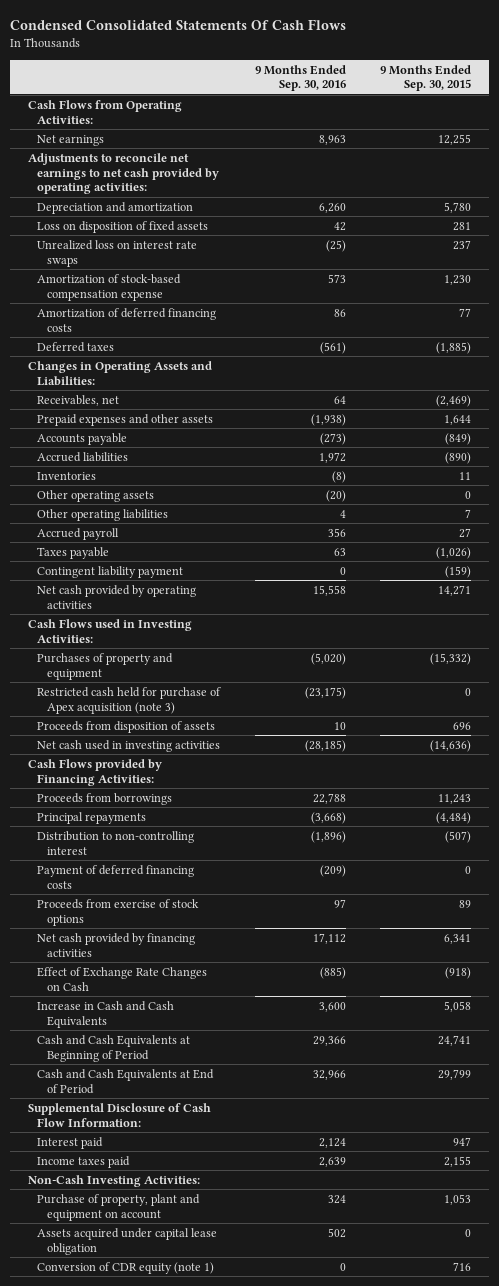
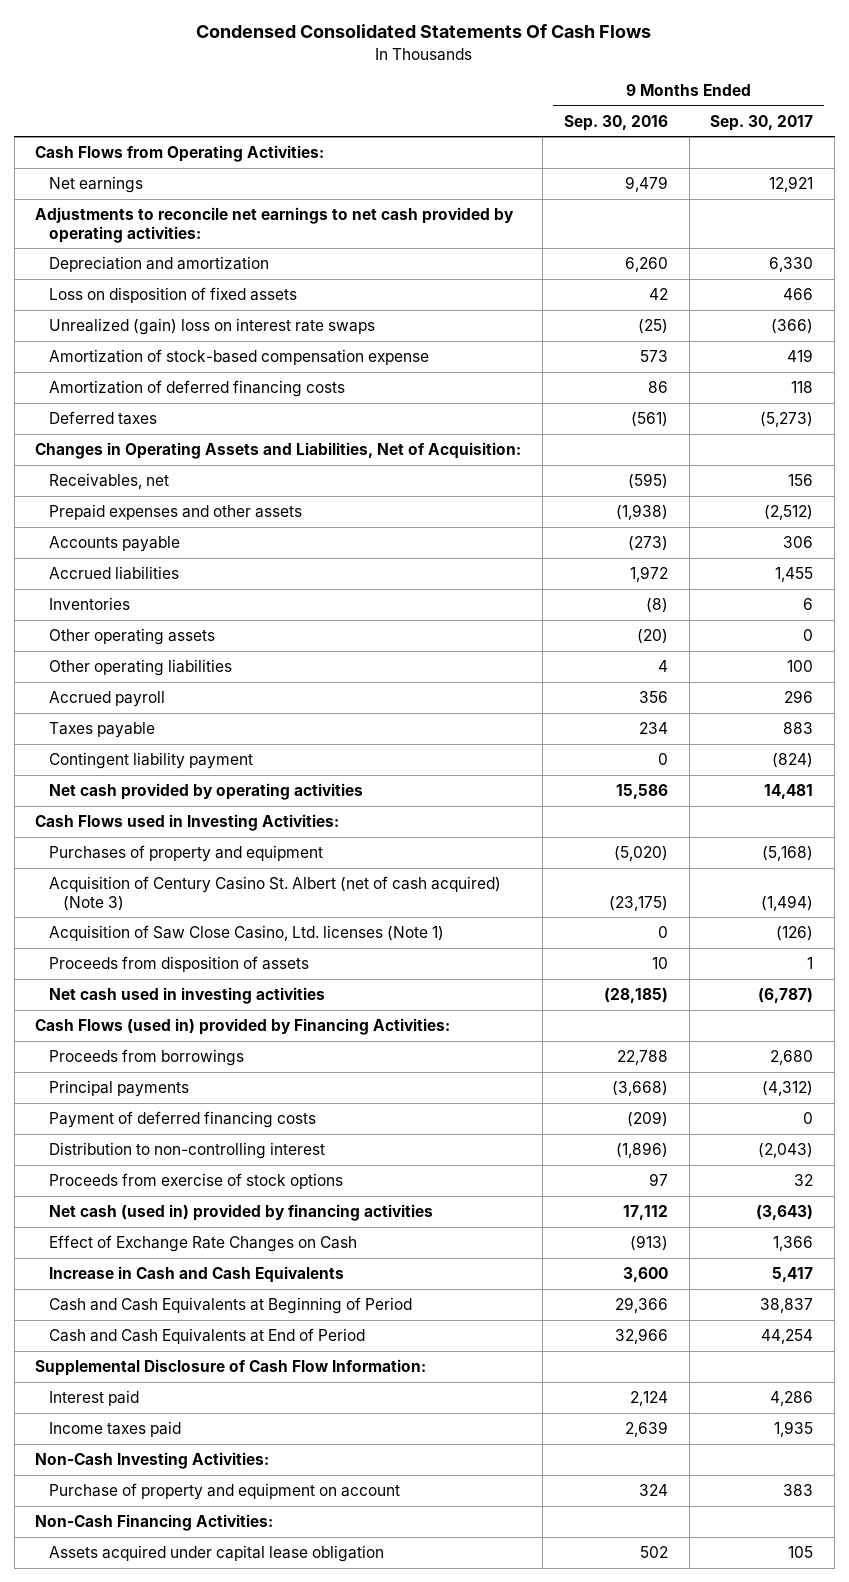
[380,64,472,92] 9 Months Ended Sep. 30, 2015 -> none
none -> [710,114,814,131] Sep. 30, 2017
[318,134,346,145] 8,963 -> [624,175,668,192] 9,479
[37,239,198,267] Unrealized loss on interest rate swaps -> [49,317,376,335] Unrealized (gain) loss on interest rate swaps
[27,360,212,386] Changes in Operating Assets and Liabilities: -> [35,441,522,459] Changes in Operating Assets and Liabilities, Net of Acquisition:
[333,395,346,404] 64 -> [627,472,668,489] (595)
[333,547,346,556] 63 -> [638,721,668,734] 234
[312,584,346,596] 15,558 -> [615,783,668,799] 15,586
[37,686,222,714] Restricted cash held for purchase of Apex acquisition (note 3) -> [49,875,502,911] Acquisition of Century Casino St. Albert (net of cash acquired) (Note 3)
none -> [49,924,445,941] Acquisition of Saw Close Casino, Ltd. licenses (Note 1)
[27,758,162,786] Cash Flows provided by Financing Activities: -> [35,1017,451,1035] Cash Flows (used in) provided by Financing Activities:
[37,811,147,824] Principal repayments -> [49,1079,190,1097] Principal payments
[37,830,195,855] Distribution to non-controlling interest -> [49,1141,326,1159] Distribution to non-controlling interest
[37,932,196,957] Net cash provided by financing activities -> [49,1203,434,1221] Net cash (used in) provided by financing activities
[319,966,346,979] (885) -> [629,1234,668,1251] (913)
[37,1193,201,1221] Purchase of property, plant and equipment on account -> [49,1482,401,1500] Purchase of property and equipment on account
none -> [35,1513,274,1531] Non-Cash Financing Activities:
[37,1261,215,1274] Conversion of CDR equity (note 1) -> none

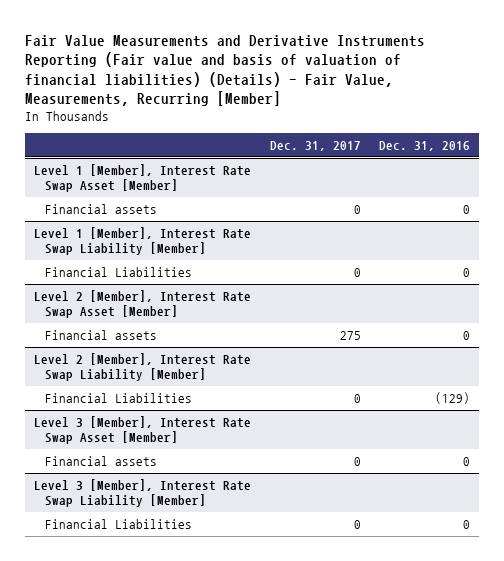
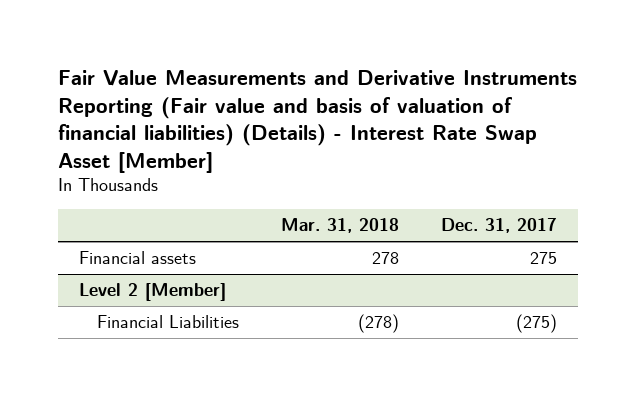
[25,34,426,107] Fair Value Measurements and Derivative Instruments Reporting (Fair value and basis of valuation of financial liabilities) (Details) - Fair Value, Measurements, Recurring [Member] -> [58,70,578,173] Fair Value Measurements and Derivative Instruments Reporting (Fair value and basis of valuation of financial liabilities) (Details) - Interest Rate Swap Asset [Member]
[378,140,470,151] Dec. 31, 2016 -> none
none -> [281,218,400,234] Mar. 31, 2018
[34,163,252,193] Level 1 [Member], Interest Rate Swap Asset [Member] -> none
[44,203,157,214] Financial assets -> none
[34,226,252,256] Level 1 [Member], Interest Rate Swap Liability [Member] -> none
[44,266,192,277] Financial Liabilities -> none
[34,289,252,319] Level 2 [Member], Interest Rate Swap Asset [Member] -> none
[34,352,252,382] Level 2 [Member], Interest Rate Swap Liability [Member] -> none
[34,415,252,445] Level 3 [Member], Interest Rate Swap Asset [Member] -> none
[44,455,157,466] Financial assets -> none
[34,478,252,508] Level 3 [Member], Interest Rate Swap Liability [Member] -> none
[44,518,192,529] Financial Liabilities -> none
none -> [79,283,227,302] Level 2 [Member]
[353,393,361,403] 0 -> [516,314,558,334] (275)

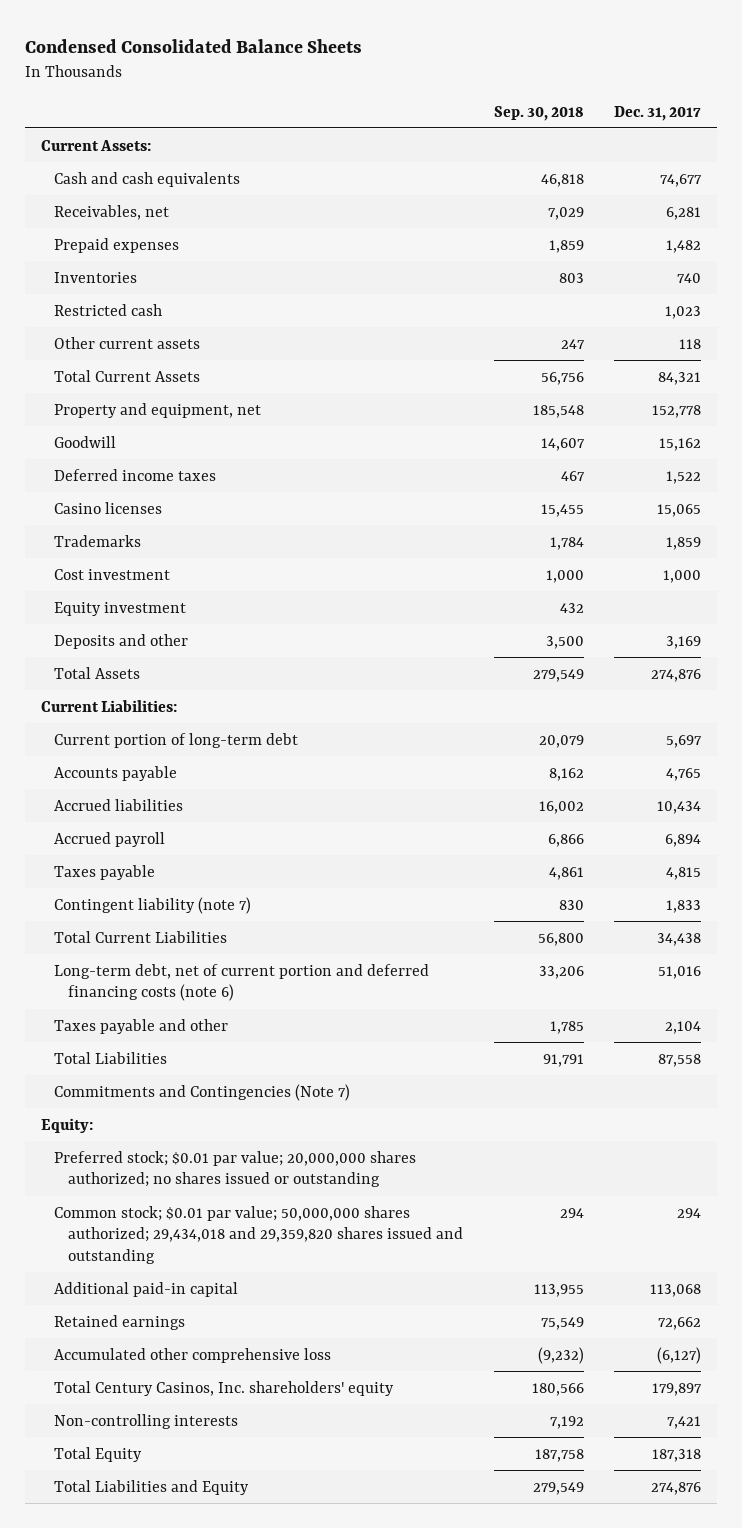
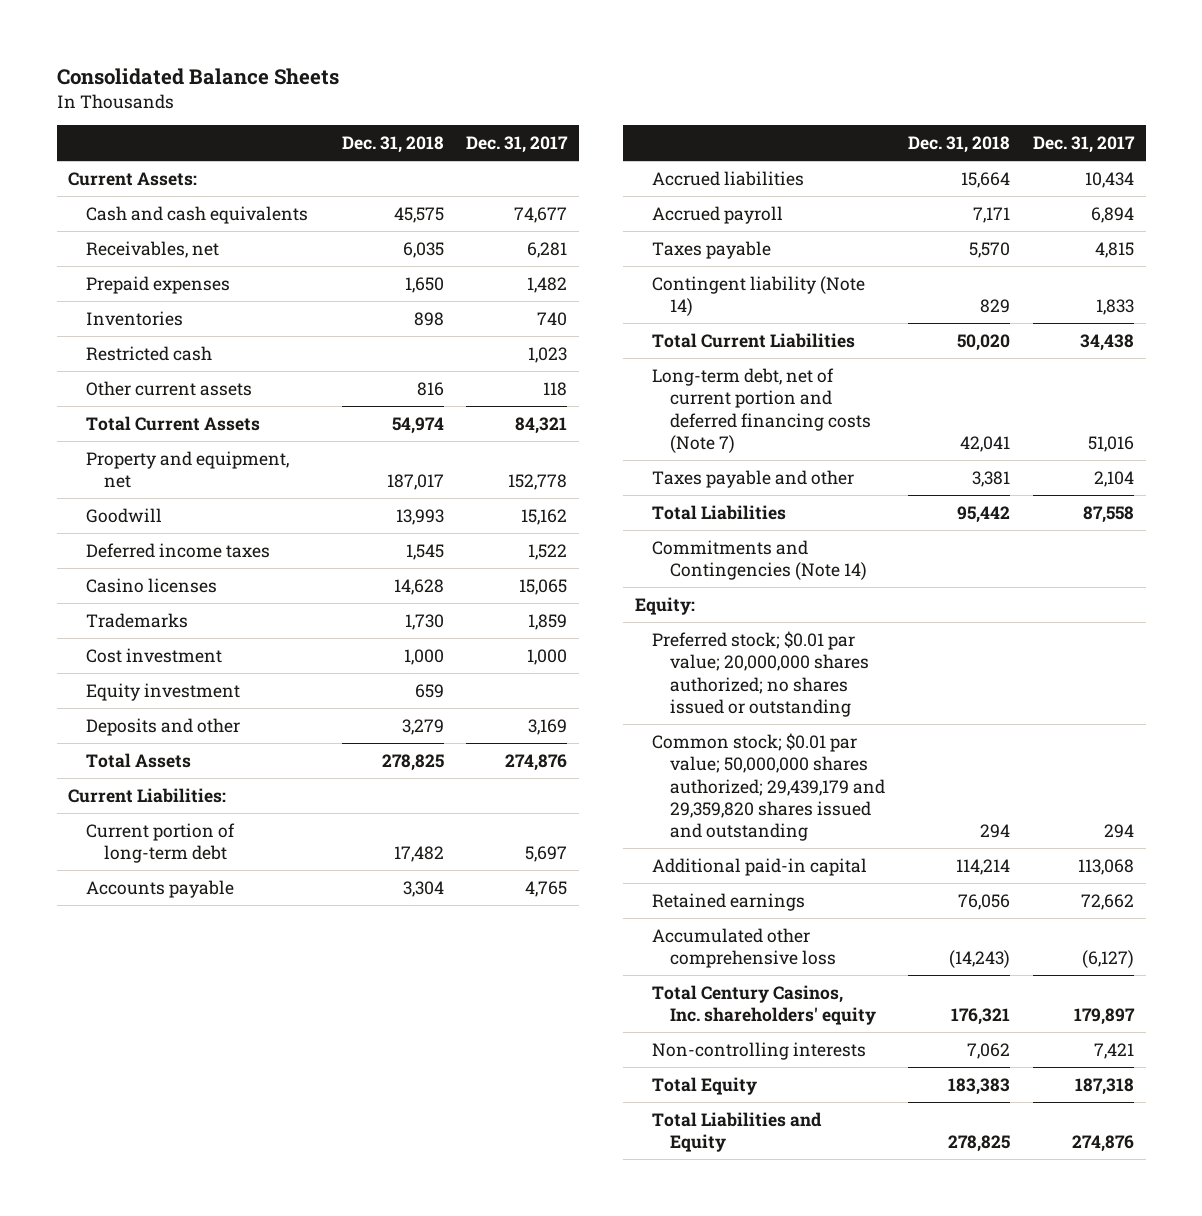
[25,39,363,54] Condensed Consolidated Balance Sheets -> [56,67,339,85] Consolidated Balance Sheets
[493,105,584,121] Sep. 30, 2018 -> none
none -> [341,136,444,154] Dec. 31, 2018
[54,896,252,914] Contingent liability (note 7) -> [652,275,866,317] Contingent liability (Note 14)
[54,963,430,1002] Long-term debt, net of current portion and deferred financing costs (note 6) -> [652,367,872,454] Long-term debt, net of current portion and deferred financing costs (Note 7)
[54,1083,351,1101] Commitments and Contingencies (Note 7) -> [652,539,868,581] Commitments and Contingencies (Note 14)
[54,1205,463,1264] Common stock; $0.01 par value; 50,000,000 shares authorized; 29,434,018 and 29,359,820 shares issued and outstanding -> [652,732,886,842] Common stock; $0.01 par value; 50,000,000 shares authorized; 29,439,179 and 29,359,820 shares issued and outstanding

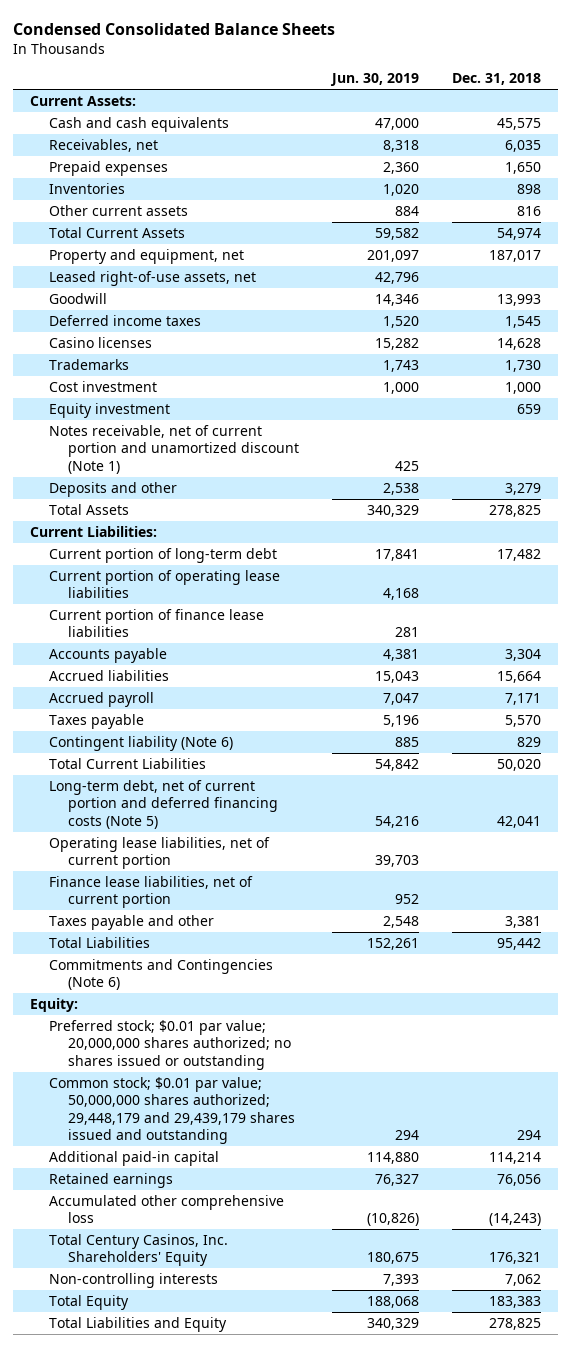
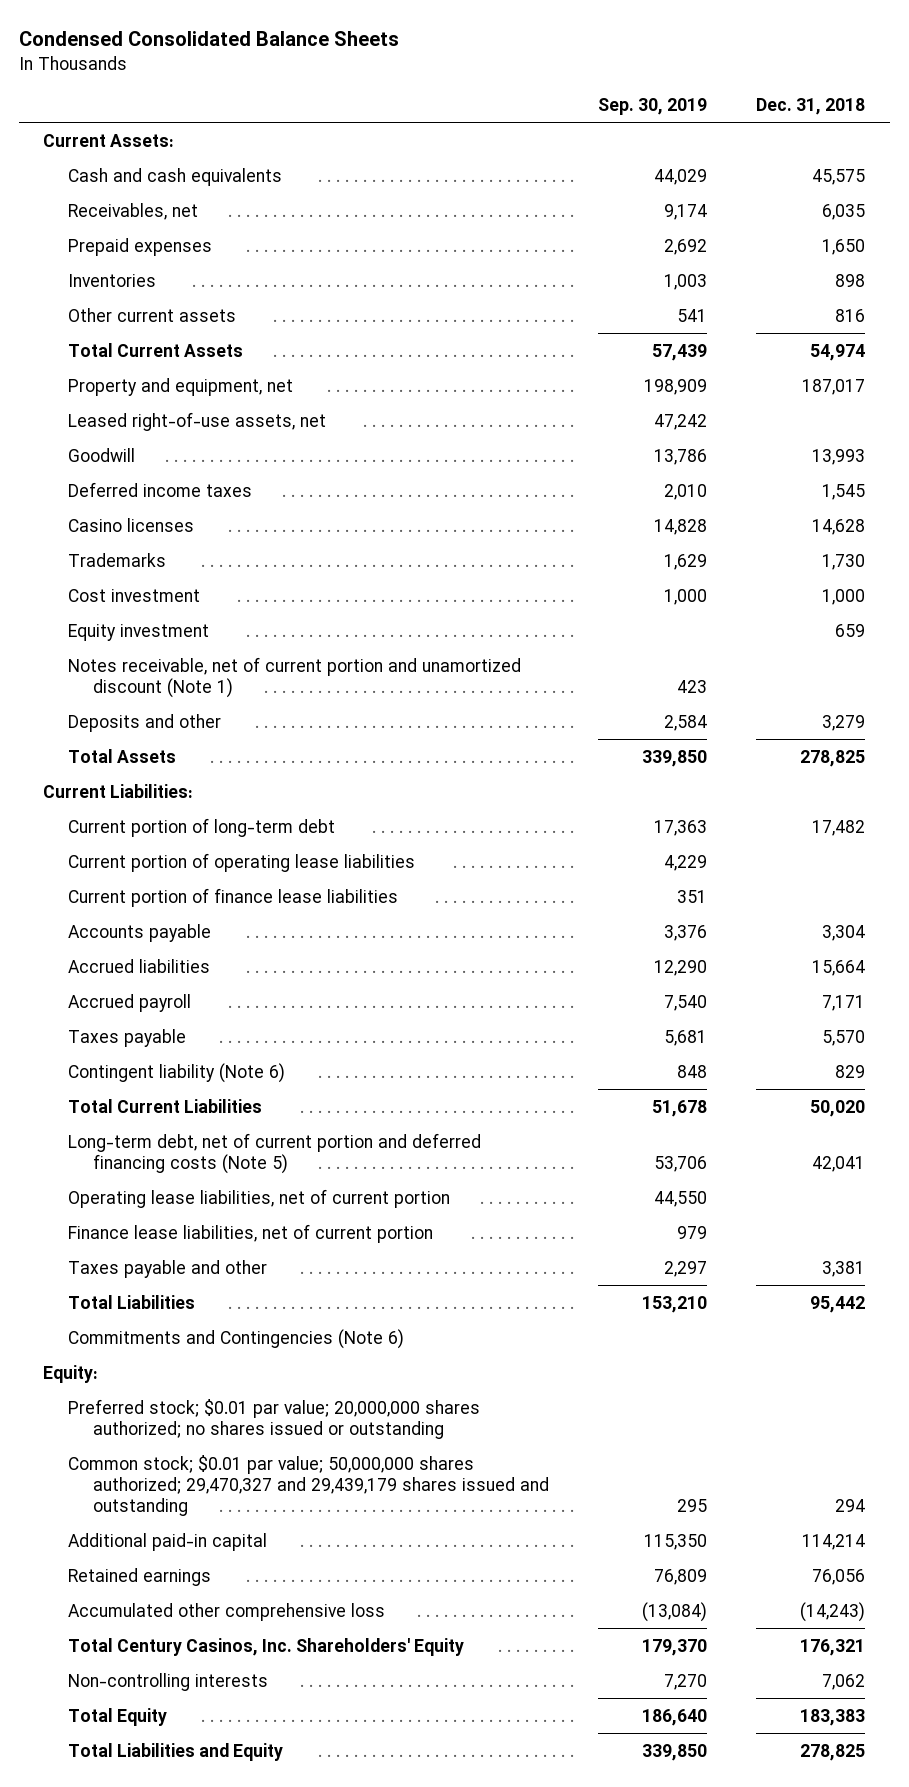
[330,73,420,87] Jun. 30, 2019 -> none
none -> [598,97,708,115] Sep. 30, 2019
[49,1076,296,1145] Common stock; $0.01 par value; 50,000,000 shares authorized; 29,448,179 and 29,439,179 shares issued and outstanding -> [68,1454,550,1516] Common stock; $0.01 par value; 50,000,000 shares authorized; 29,470,327 and 29,439,179 shares issued and outstanding

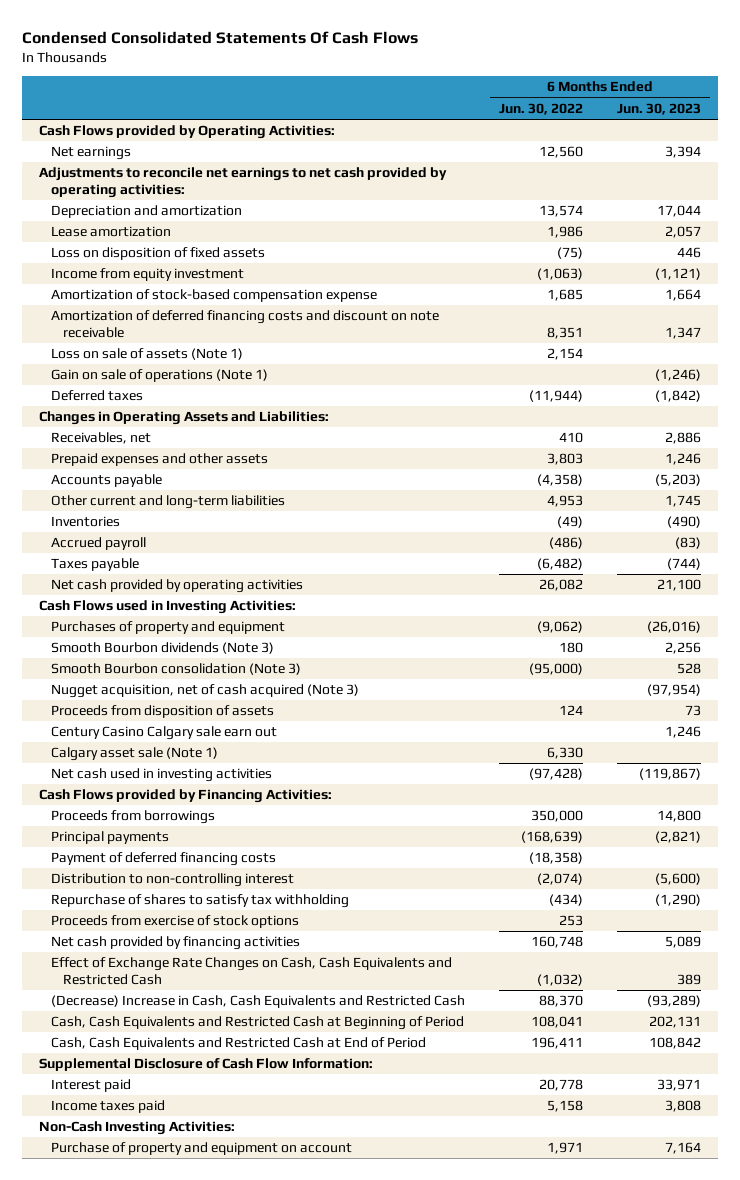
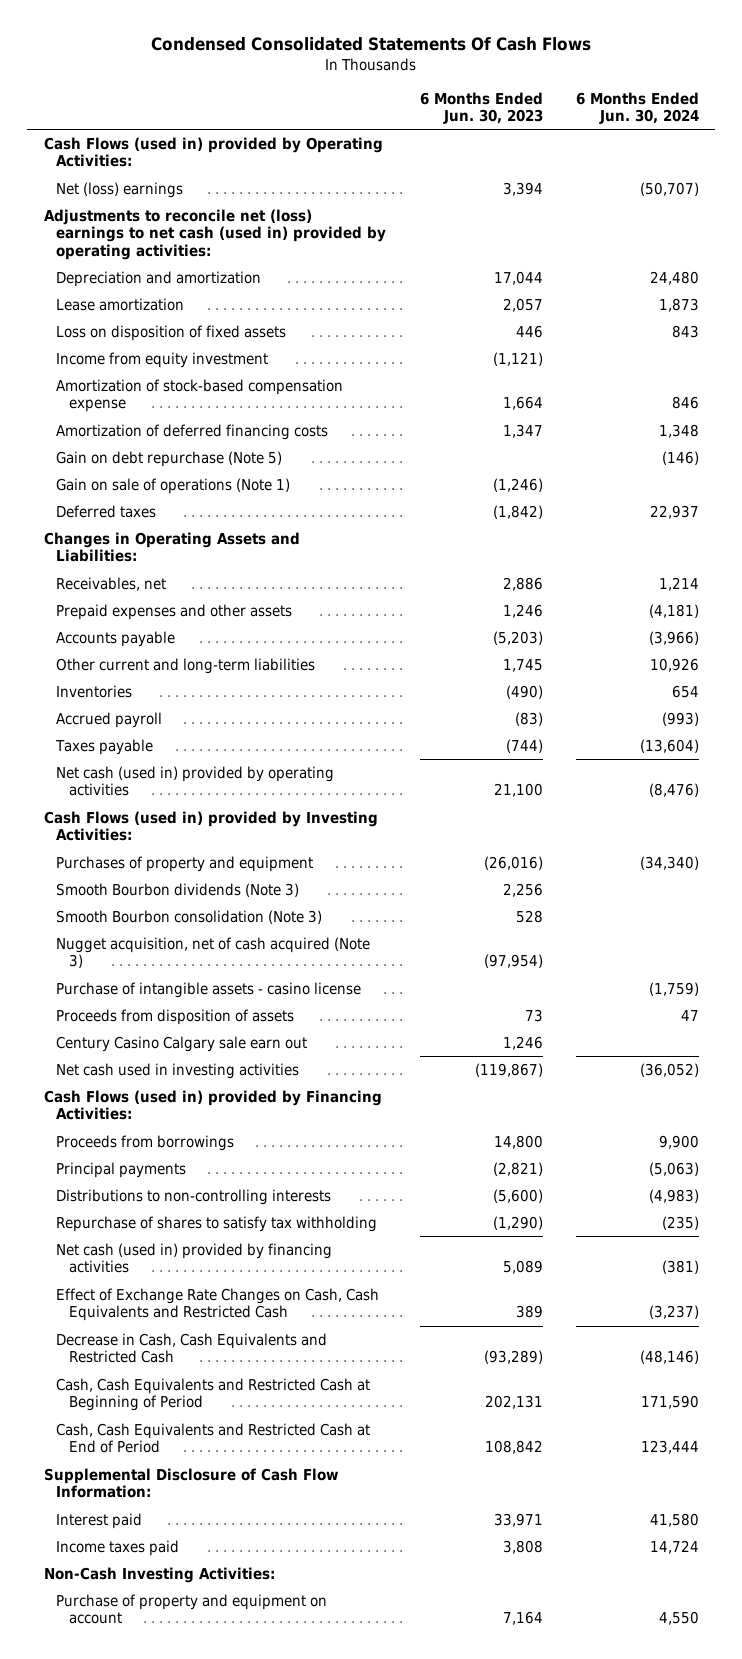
[498,102,583,115] Jun. 30, 2022 -> none
none -> [575,91,699,125] 6 Months Ended Jun. 30, 2024
[38,125,335,140] Cash Flows provided by Operating Activities: -> [43,136,383,168] Cash Flows (used in) provided by Operating Activities:
[50,146,131,161] Net earnings -> [56,181,184,198] Net (loss) earnings
[38,167,447,198] Adjustments to reconcile net earnings to net cash provided by operating activities: -> [43,208,387,260] Adjustments to reconcile net (loss) earnings to net cash (used in) provided by operating activities:
[50,348,243,361] Loss on sale of assets (Note 1) -> none
[50,310,439,338] Amortization of deferred financing costs and discount on note receivable -> [56,423,329,440] Amortization of deferred financing costs
none -> [56,450,283,467] Gain on debt repurchase (Note 5)
[50,579,303,594] Net cash provided by operating activities -> [56,765,335,797] Net cash (used in) provided by operating activities
[38,600,296,615] Cash Flows used in Investing Activities: -> [43,810,378,842] Cash Flows (used in) provided by Investing Activities:
none -> [56,981,362,998] Purchase of intangible assets - casino license
[50,747,218,762] Calgary asset sale (Note 1) -> none
[38,789,332,804] Cash Flows provided by Financing Activities: -> [43,1089,382,1121] Cash Flows (used in) provided by Financing Activities:
[50,852,276,867] Payment of deferred financing costs -> none
[50,873,294,888] Distribution to non-controlling interest -> [56,1188,332,1205] Distributions to non-controlling interests
[50,915,299,929] Proceeds from exercise of stock options -> none
[50,936,300,951] Net cash provided by financing activities -> [56,1242,333,1274] Net cash (used in) provided by financing activities
[50,995,465,1009] (Decrease) Increase in Cash, Cash Equivalents and Restricted Cash -> [56,1332,328,1364] Decrease in Cash, Cash Equivalents and Restricted Cash

